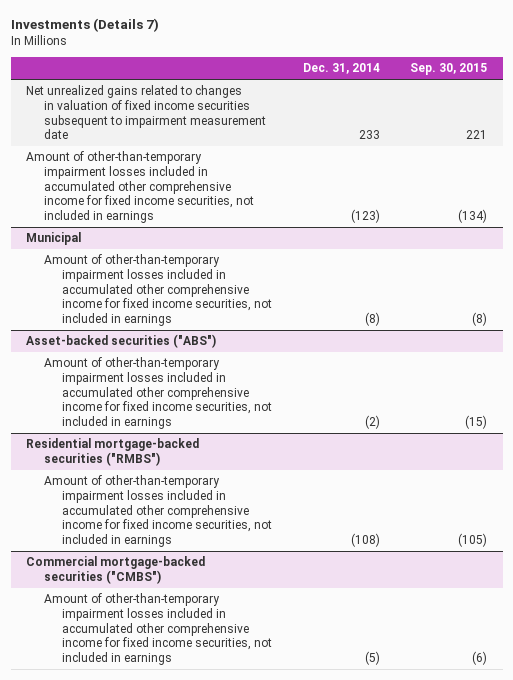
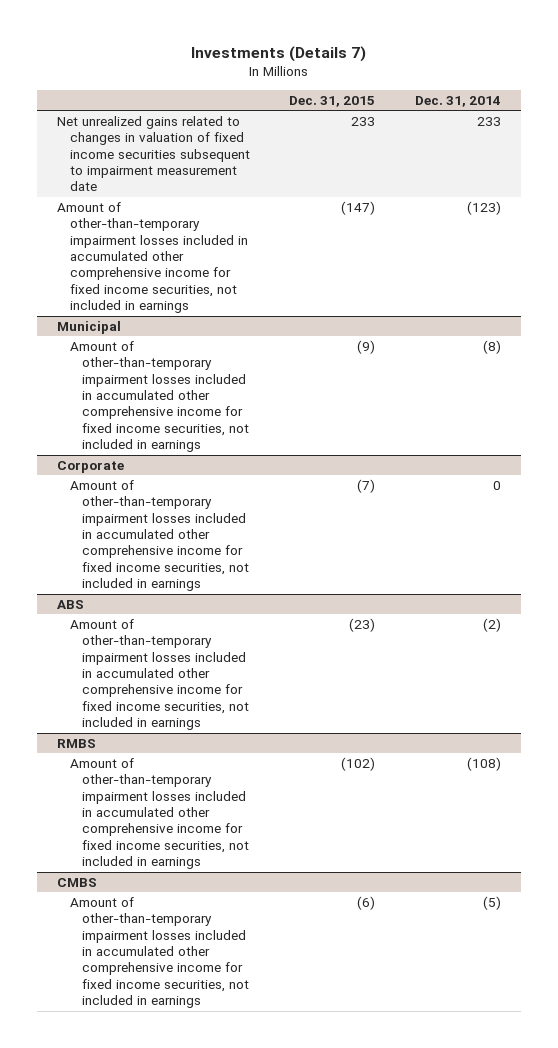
[410,63,488,76] Sep. 30, 2015 -> none
none -> [289,95,376,107] Dec. 31, 2015
none -> [57,461,125,474] Corporate
none -> [69,480,250,592] Amount of other-than-temporary impairment losses included in accumulated other comprehensive income for fixed income securities, not included in earnings
[26,334,217,349] Asset-backed securities ("ABS") -> [57,600,85,610] ABS
[26,438,200,467] Residential mortgage-backed securities ("RMBS") -> [57,739,97,749] RMBS
[26,556,206,585] Commercial mortgage-backed securities ("CMBS") -> [57,878,98,888] CMBS

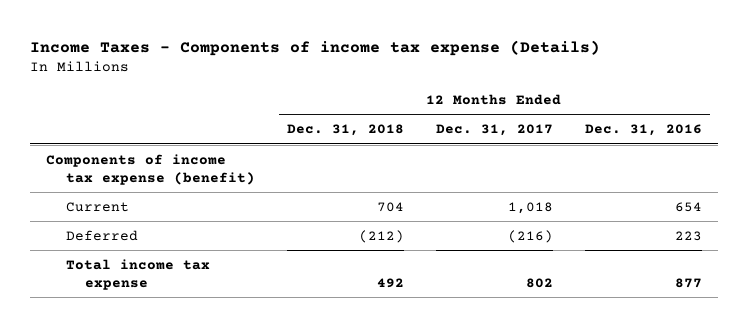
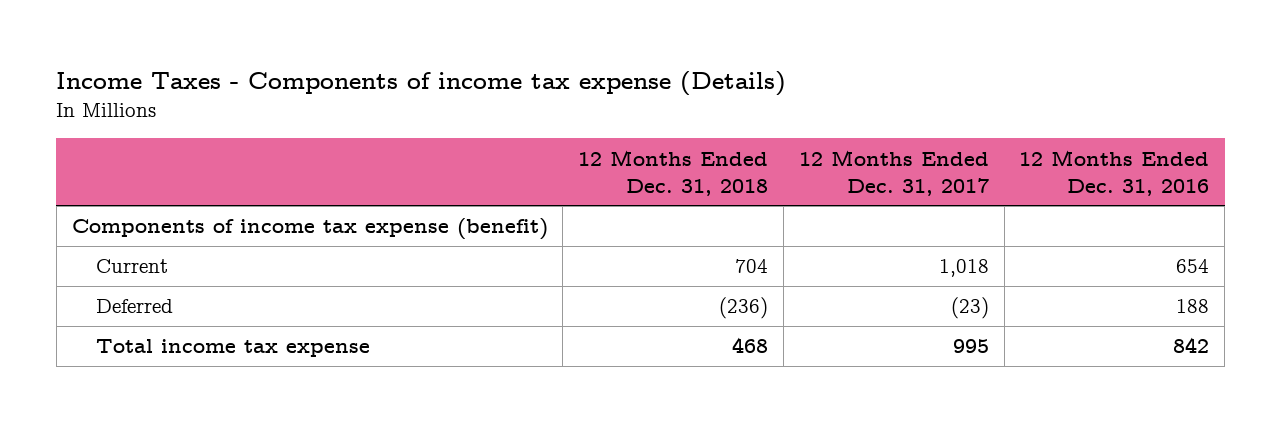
[358,229,404,243] (212) -> [719,297,769,320] (236)
[507,229,553,243] (216) -> [950,297,989,320] (23)
[674,230,702,241] 223 -> [1176,299,1210,314] 188
[376,277,404,288] 492 -> [732,337,769,354] 468
[525,277,553,288] 802 -> [952,339,989,354] 995
[674,277,702,288] 877 -> [1173,337,1210,354] 842

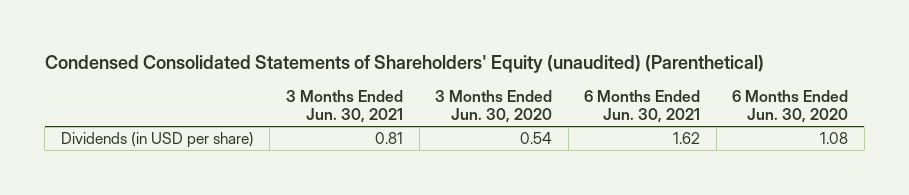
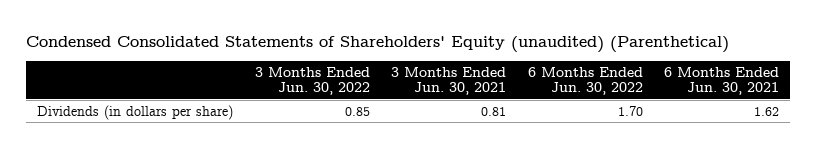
[435,89,553,124] 3 Months Ended Jun. 30, 2020 -> none
[732,89,849,124] 6 Months Ended Jun. 30, 2020 -> none
none -> [254,66,370,96] 3 Months Ended Jun. 30, 2022
none -> [527,66,643,96] 6 Months Ended Jun. 30, 2022
[60,132,254,149] Dividends (in USD per share) -> [37,104,234,120] Dividends (in dollars per share)

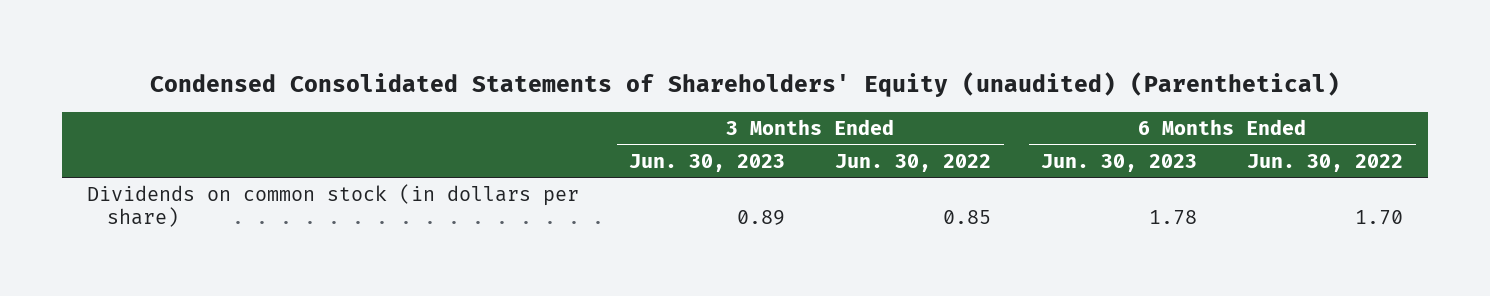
[391,66,507,96] 3 Months Ended Jun. 30, 2021 -> none
[664,66,780,96] 6 Months Ended Jun. 30, 2021 -> none
none -> [629,153,786,172] Jun. 30, 2023
none -> [1041,153,1198,172] Jun. 30, 2023
[37,104,234,120] Dividends (in dollars per share) -> [87,184,580,228] Dividends on common stock (in dollars per share)

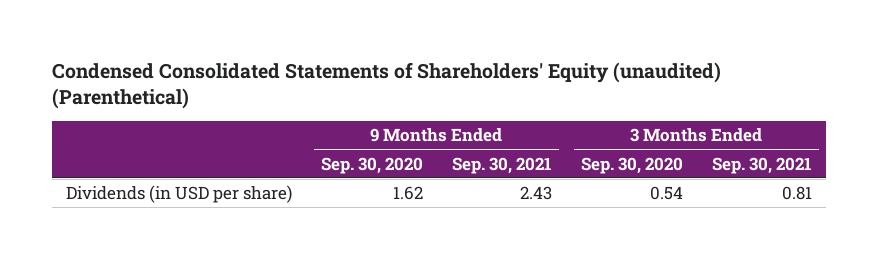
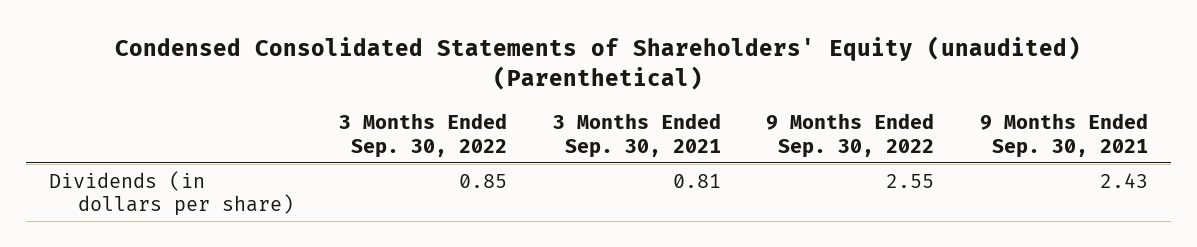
[321,156,424,174] Sep. 30, 2020 -> none
[580,156,683,174] Sep. 30, 2020 -> none
none -> [339,112,508,158] 3 Months Ended Sep. 30, 2022
none -> [766,112,935,158] 9 Months Ended Sep. 30, 2022
[66,185,293,204] Dividends (in USD per share) -> [48,170,294,217] Dividends (in dollars per share)

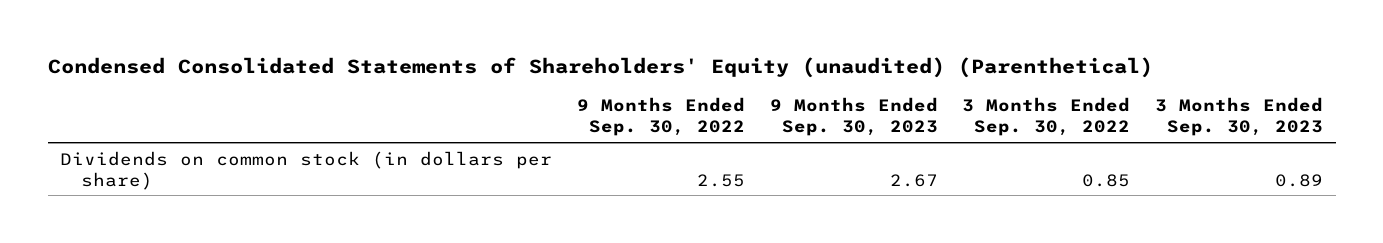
[552,112,721,158] 3 Months Ended Sep. 30, 2021 -> none
[979,112,1148,158] 9 Months Ended Sep. 30, 2021 -> none
none -> [769,97,938,137] 9 Months Ended Sep. 30, 2023
none -> [1155,97,1324,137] 3 Months Ended Sep. 30, 2023
[48,170,294,217] Dividends (in dollars per share) -> [59,150,552,190] Dividends on common stock (in dollars per share)

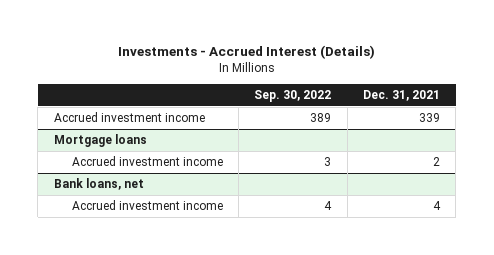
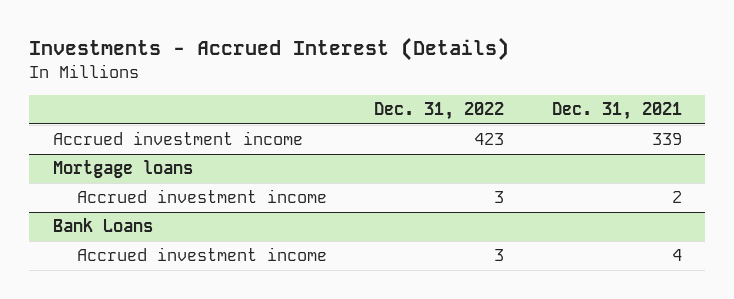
[254,89,332,102] Sep. 30, 2022 -> none
none -> [374,102,505,121] Dec. 31, 2022
[53,178,144,191] Bank loans, net -> [52,218,153,233] Bank Loans

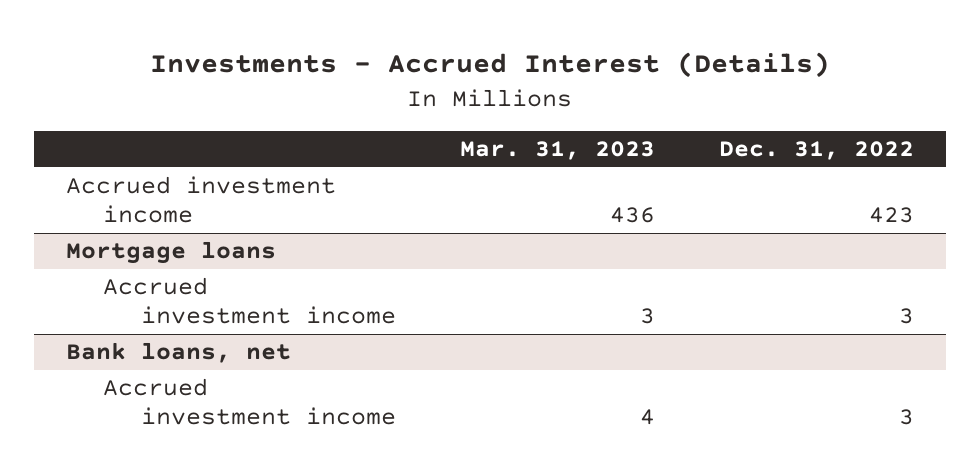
[551,102,682,121] Dec. 31, 2021 -> none
none -> [459,140,655,160] Mar. 31, 2023
[52,218,153,233] Bank Loans -> [65,342,291,364] Bank loans, net

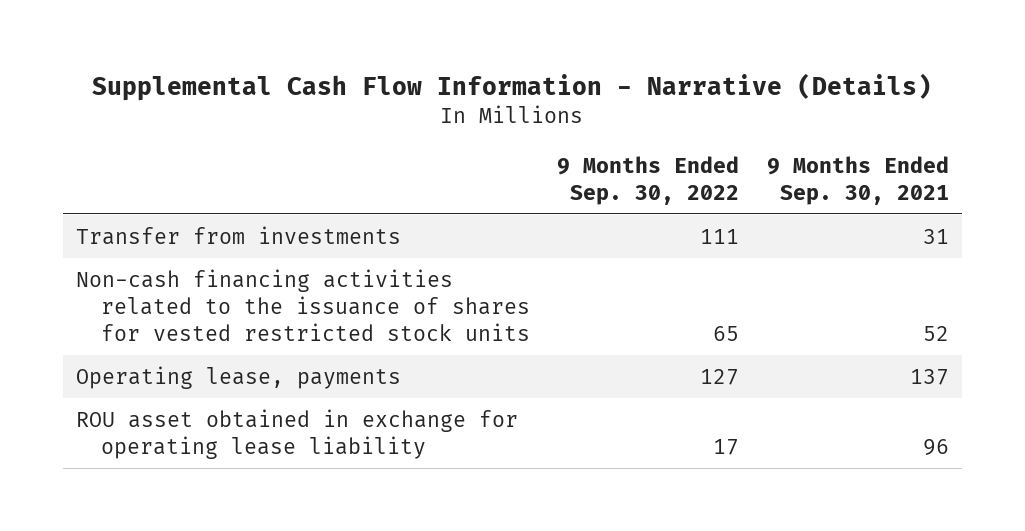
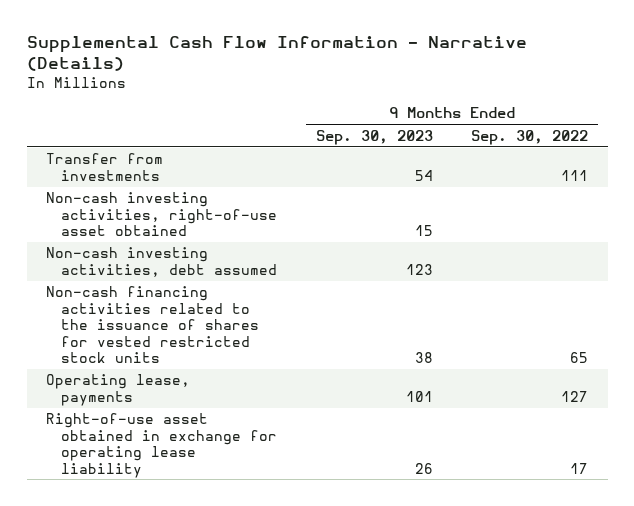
[766,155,949,205] 9 Months Ended Sep. 30, 2021 -> none
none -> [315,129,433,145] Sep. 30, 2023
none -> [45,192,278,237] Non-cash investing activities, right-of-use asset obtained
none -> [45,247,278,277] Non-cash investing activities, debt assumed
[76,408,519,459] ROU asset obtained in exchange for operating lease liability -> [45,413,278,478] Right-of-use asset obtained in exchange for operating lease liability

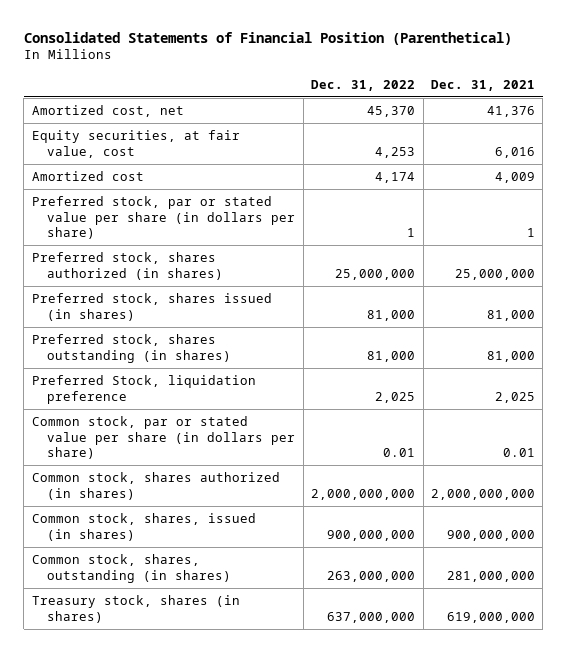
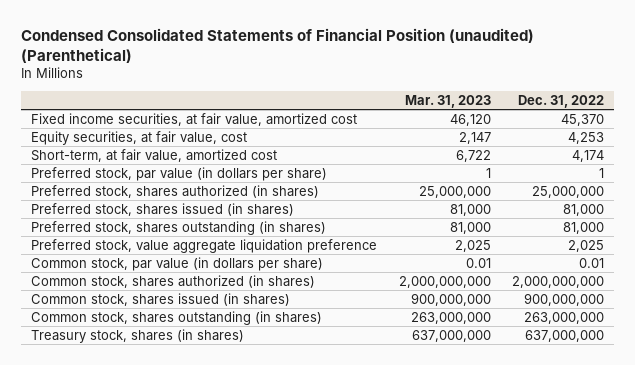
[23,31,512,45] Consolidated Statements of Financial Position (Parenthetical) -> [20,27,534,63] Condensed Consolidated Statements of Financial Position (unaudited) (Parenthetical)
[431,79,536,91] Dec. 31, 2021 -> none
none -> [404,94,491,108] Mar. 31, 2023
[31,104,184,117] Amortized cost, net -> [31,112,358,126] Fixed income securities, at fair value, amortized cost
[31,170,144,181] Amortized cost -> [31,148,278,162] Short-term, at fair value, amortized cost
[31,195,296,240] Preferred stock, par or stated value per share (in dollars per share) -> [31,166,328,181] Preferred stock, par value (in dollars per share)
[31,374,256,404] Preferred Stock, liquidation preference -> [31,238,378,253] Preferred stock, value aggregate liquidation preference
[31,415,296,460] Common stock, par or stated value per share (in dollars per share) -> [31,256,324,271] Common stock, par value (in dollars per share)
[31,512,256,541] Common stock, shares, issued (in shares) -> [31,292,291,306] Common stock, shares issued (in shares)
[31,553,232,583] Common stock, shares, outstanding (in shares) -> [31,310,323,325] Common stock, shares outstanding (in shares)

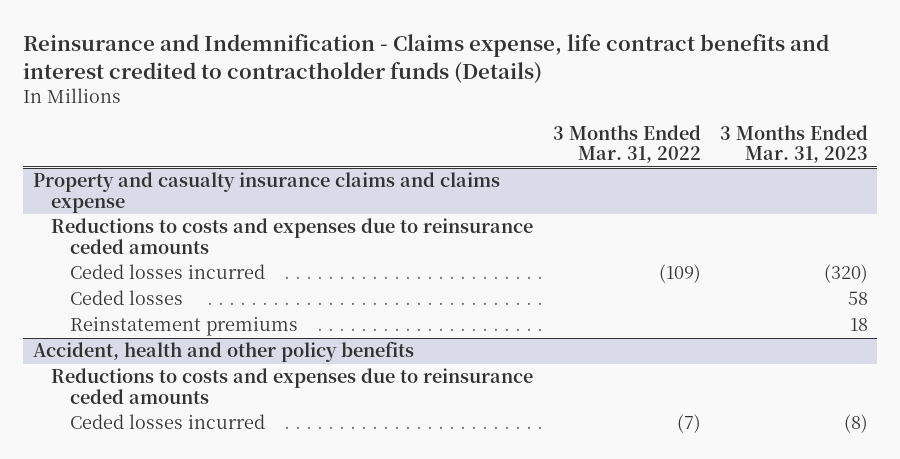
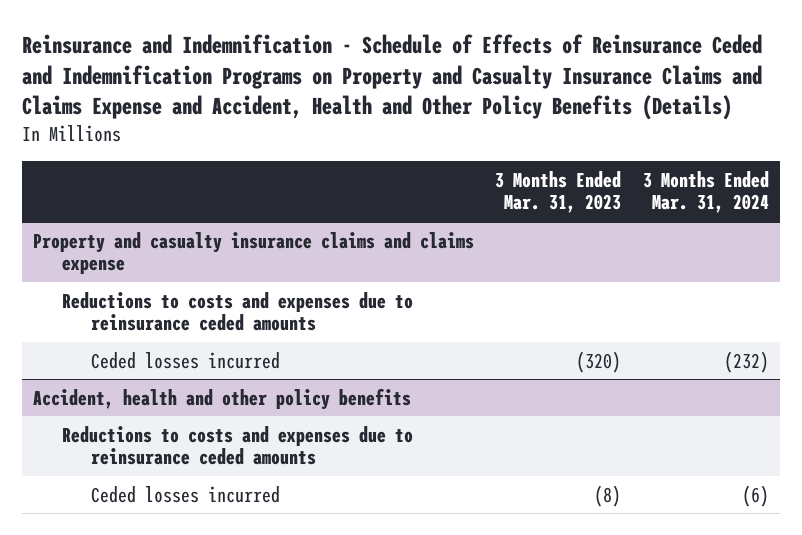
[23,33,830,84] Reinsurance and Indemnification - Claims expense, life contract benefits and interest credited to contractholder funds (Details) -> [22,33,763,121] Reinsurance and Indemnification - Schedule of Effects of Reinsurance Ceded and Indemnification Programs on Property and Casualty Insurance Claims and Claims Expense and Accident, Health and Other Policy Benefits (Details)
[552,124,701,164] 3 Months Ended Mar. 31, 2022 -> none
none -> [643,170,770,214] 3 Months Ended Mar. 31, 2024
[70,290,184,306] Ceded losses -> none
[70,316,299,337] Reinstatement premiums -> none

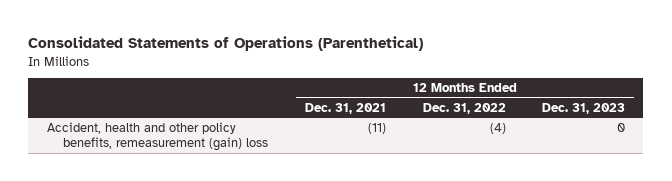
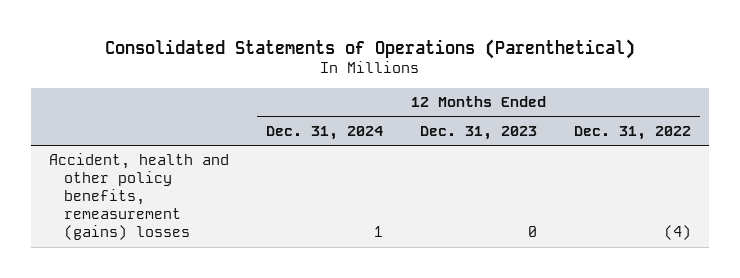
[304,103,386,115] Dec. 31, 2021 -> none
none -> [266,126,384,141] Dec. 31, 2024
[46,122,269,152] Accident, health and other policy benefits, remeasurement (gain) loss -> [49,153,230,241] Accident, health and other policy benefits, remeasurement (gains) losses

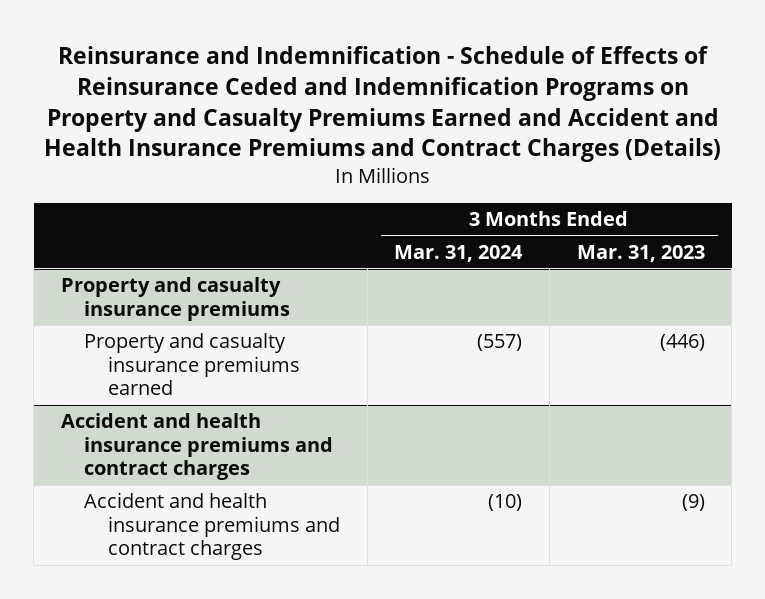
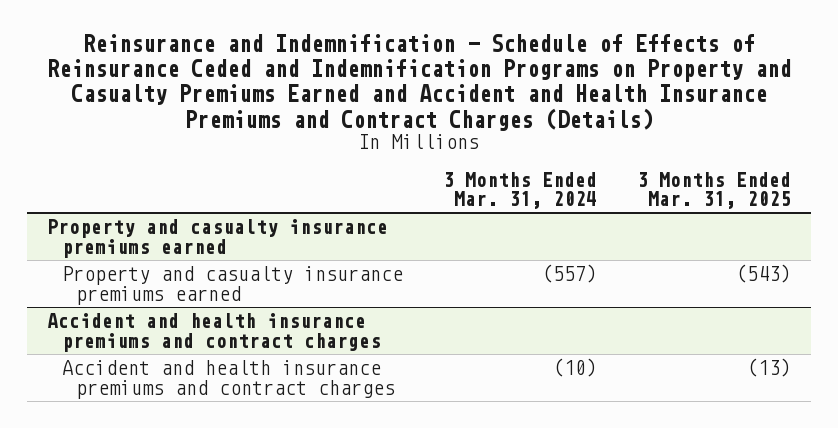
[576,244,705,262] Mar. 31, 2023 -> none
none -> [636,171,791,210] 3 Months Ended Mar. 31, 2025
[60,277,291,321] Property and casualty insurance premiums -> [46,219,388,258] Property and casualty insurance premiums earned

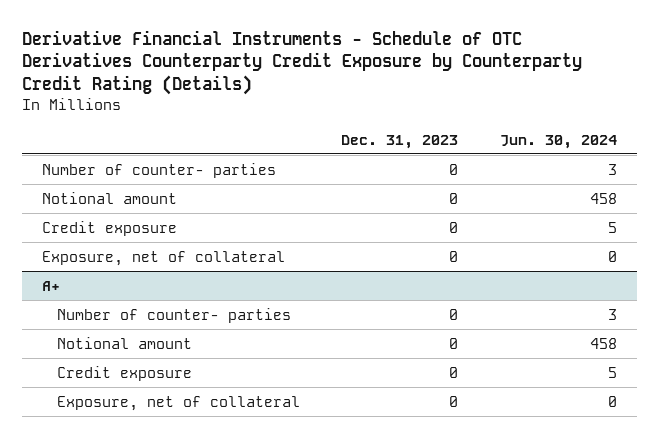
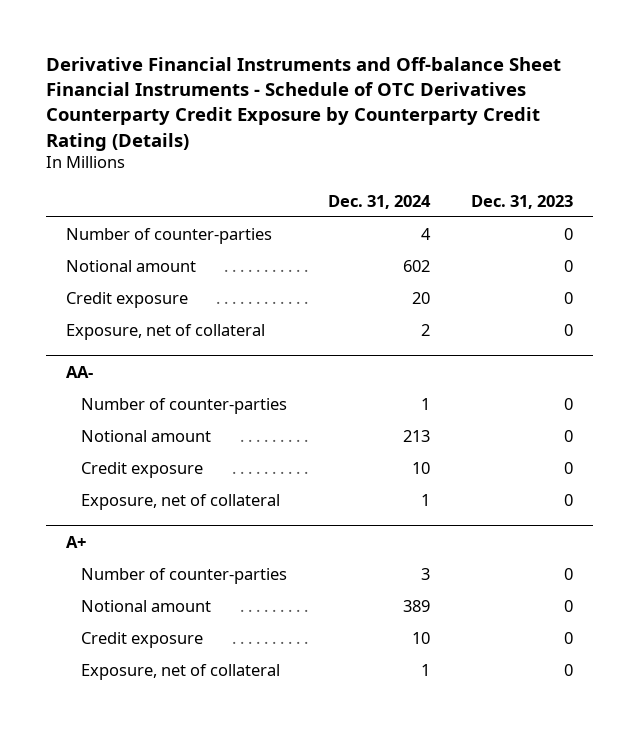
[21,29,582,96] Derivative Financial Instruments - Schedule of OTC Derivatives Counterparty Credit Exposure by Counterparty Credit Rating (Details) -> [45,56,561,151] Derivative Financial Instruments and Off-balance Sheet Financial Instruments - Schedule of OTC Derivatives Counterparty Credit Exposure by Counterparty Credit Rating (Details)
[499,134,617,149] Jun. 30, 2024 -> none
none -> [327,194,431,209] Dec. 31, 2024
[42,162,277,178] Number of counter- parties -> [65,227,272,244] Number of counter-parties
none -> [65,365,93,378] AA-
none -> [81,397,288,414] Number of counter-parties
none -> [81,429,212,442] Notional amount
none -> [81,461,204,478] Credit exposure
none -> [81,493,281,510] Exposure, net of collateral
[57,307,292,323] Number of counter- parties -> [81,567,288,584] Number of counter-parties

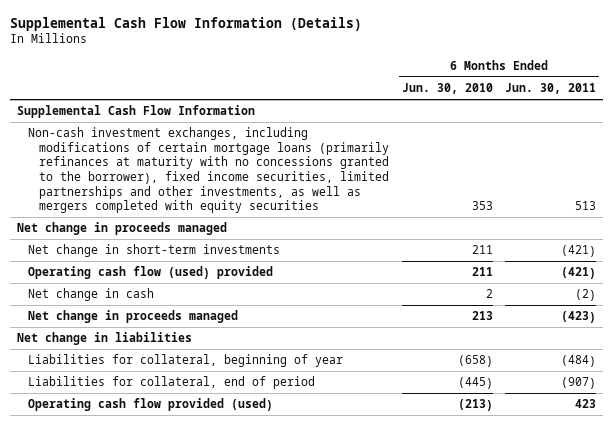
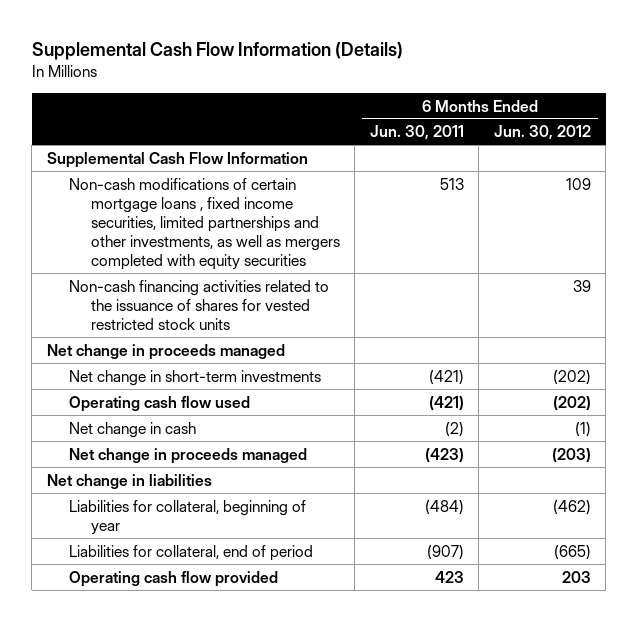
[401,83,493,95] Jun. 30, 2010 -> none
none -> [493,125,591,141] Jun. 30, 2012
[27,127,390,214] Non-cash investment exchanges, including modifications of certain mortgage loans (primarily refinances at maturity with no concessions granted to the borrower), fixed income securities, limited partnerships and other investments, as well as mergers completed with equity securities -> [68,177,340,271] Non-cash modifications of certain mortgage loans , fixed income securities, limited partnerships and other investments, as well as mergers completed with equity securities
none -> [68,279,329,330] Non-cash financing activities related to the issuance of shares for vested restricted stock units
[27,266,273,280] Operating cash flow (used) provided -> [68,395,250,412] Operating cash flow used
[27,398,273,412] Operating cash flow provided (used) -> [68,570,278,587] Operating cash flow provided

